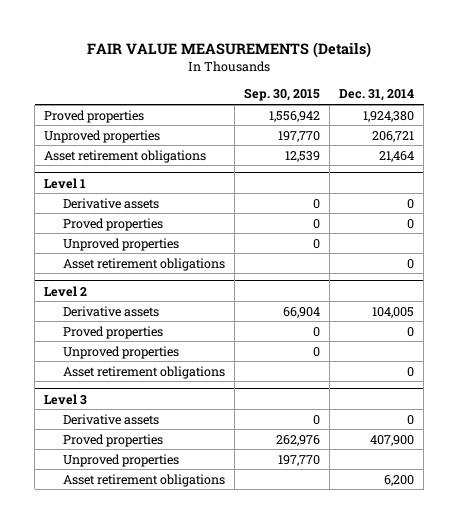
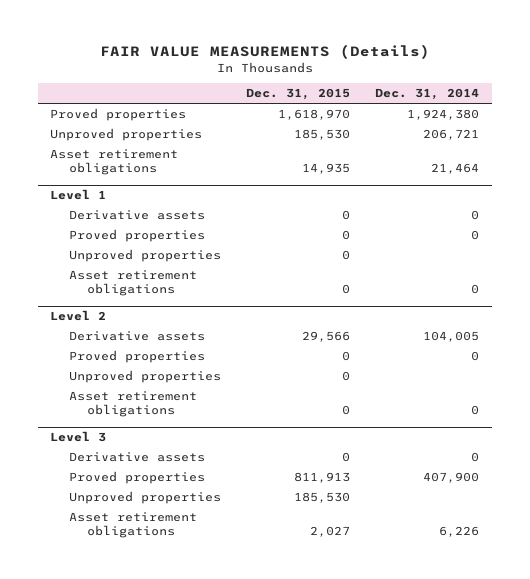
[244,88,321,102] Sep. 30, 2015 -> none
none -> [245,88,350,101] Dec. 31, 2015
[384,474,415,486] 6,200 -> [439,526,480,538] 6,226

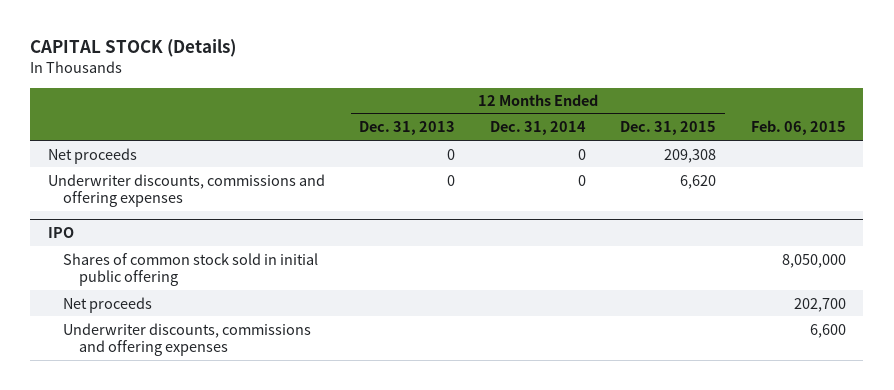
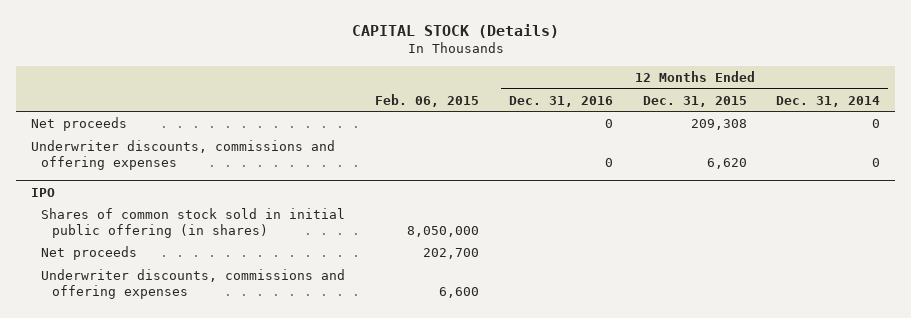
[359,121,456,136] Dec. 31, 2013 -> none
none -> [508,95,613,107] Dec. 31, 2016
[63,252,319,286] Shares of common stock sold in initial public offering -> [41,208,346,238] Shares of common stock sold in initial public offering (in shares)

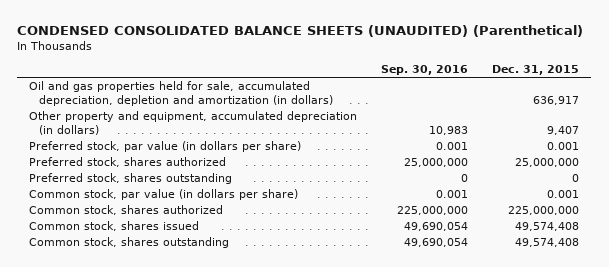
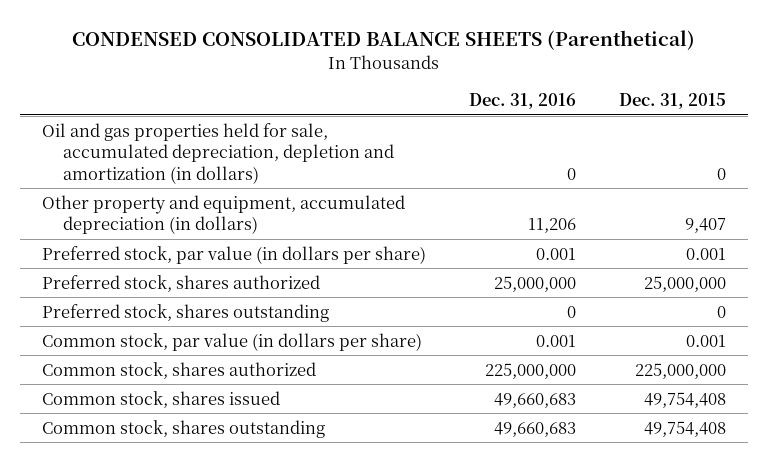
[17,24,584,37] CONDENSED CONSOLIDATED BALANCE SHEETS (UNAUDITED) (Parenthetical) -> [72,30,696,51] CONDENSED CONSOLIDATED BALANCE SHEETS (Parenthetical)
[381,65,469,76] Sep. 30, 2016 -> none
none -> [469,93,577,110] Dec. 31, 2016
[533,95,580,105] 636,917 -> [717,167,727,180] 0
[515,222,580,232] 49,574,408 -> [644,391,727,408] 49,754,408
[515,238,580,248] 49,574,408 -> [644,420,727,437] 49,754,408

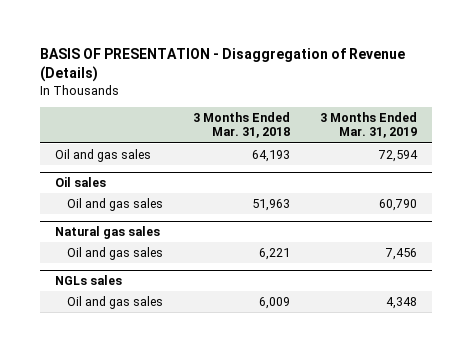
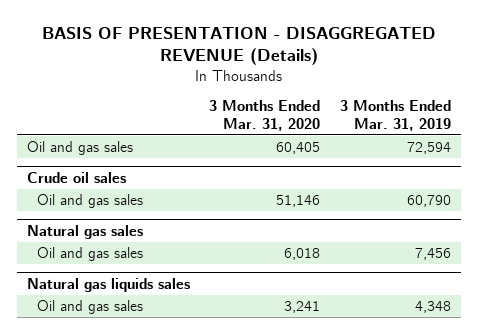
[40,48,406,83] BASIS OF PRESENTATION - Disaggregation of Revenue (Details) -> [41,27,436,66] BASIS OF PRESENTATION - DISAGGREGATED REVENUE (Details)
[193,112,291,139] 3 Months Ended Mar. 31, 2018 -> none
none -> [209,100,321,131] 3 Months Ended Mar. 31, 2020
[55,177,107,188] Oil sales -> [26,171,126,183] Crude oil sales
[55,275,123,286] NGLs sales -> [26,277,190,292] Natural gas liquids sales

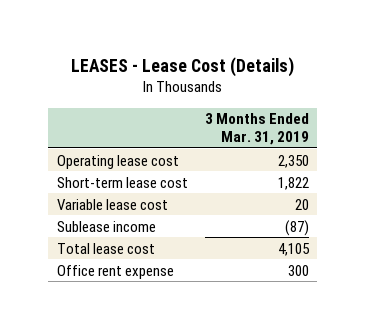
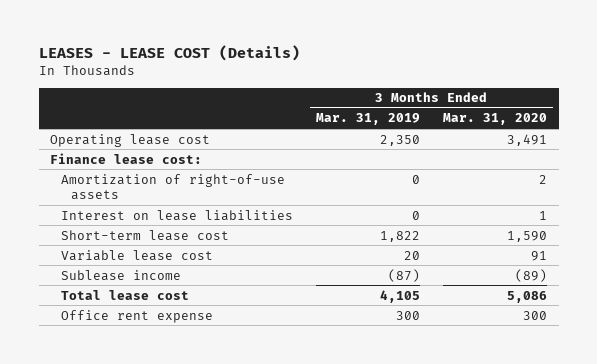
[70,57,294,78] LEASES - Lease Cost (Details) -> [38,45,300,62] LEASES - LEASE COST (Details)
none -> [443,113,548,126] Mar. 31, 2020
none -> [50,152,203,164] Finance lease cost:
none -> [60,173,285,201] Amortization of right-of-use assets
none -> [60,209,293,221] Interest on lease liabilities

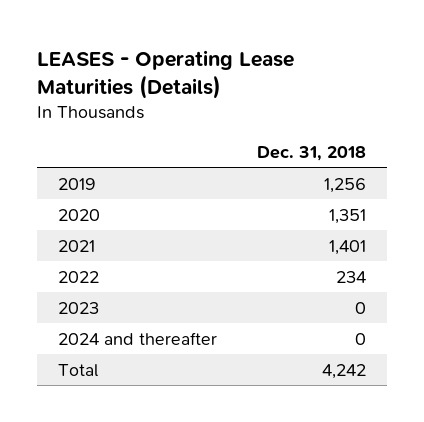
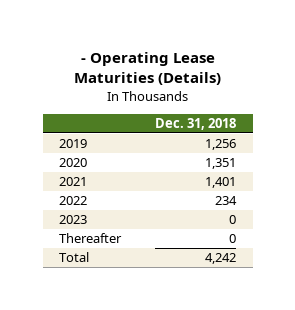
[37,49,295,99] LEASES - Operating Lease Maturities (Details) -> [73,51,221,85] - Operating Lease Maturities (Details)
[57,331,217,345] 2024 and thereafter -> [59,233,123,244] Thereafter

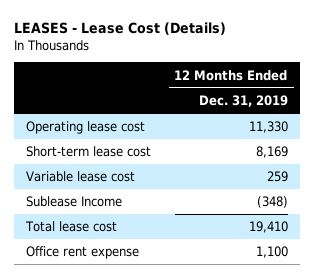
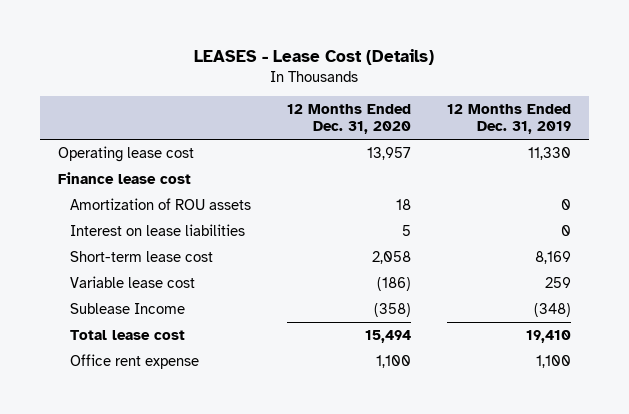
none -> [287,103,412,135] 12 Months Ended Dec. 31, 2020
none -> [57,171,191,184] Finance lease cost
none -> [69,197,251,210] Amortization of ROU assets
none -> [69,223,245,236] Interest on lease liabilities

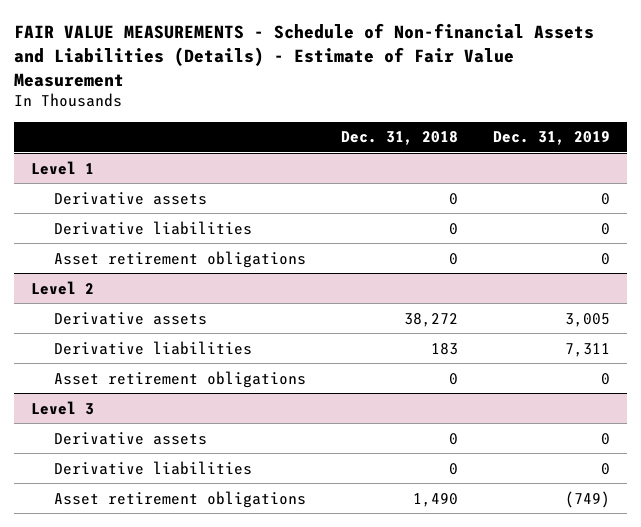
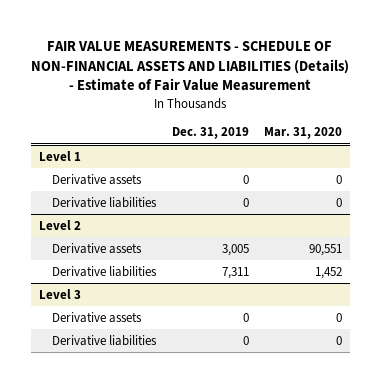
[13,22,594,87] FAIR VALUE MEASUREMENTS - Schedule of Non-financial Assets and Liabilities (Details) - Estimate of Fair Value Measurement -> [31,40,350,92] FAIR VALUE MEASUREMENTS - SCHEDULE OF NON-FINANCIAL ASSETS AND LIABILITIES (Details) - Estimate of Fair Value Measurement
[341,131,459,146] Dec. 31, 2018 -> none
none -> [264,127,343,140] Mar. 31, 2020
[54,250,307,268] Asset retirement obligations -> none
[54,370,307,388] Asset retirement obligations -> none
[54,490,307,508] Asset retirement obligations -> none

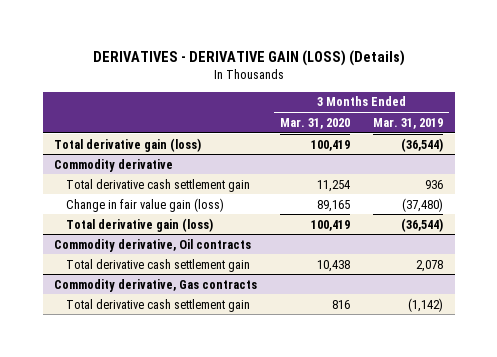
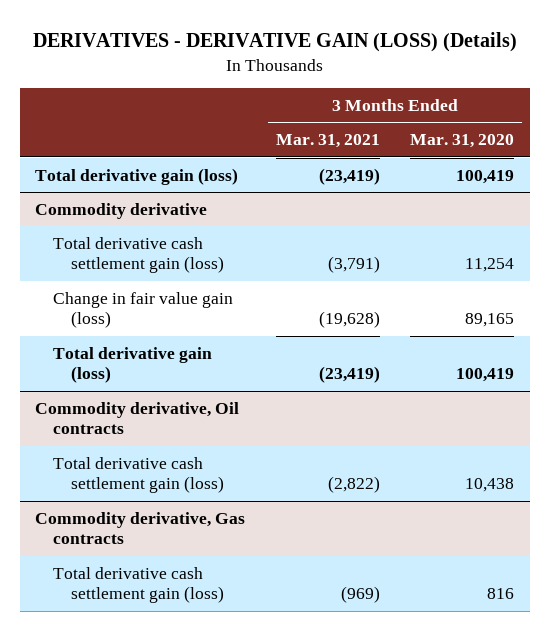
[373,117,444,129] Mar. 31, 2019 -> none
none -> [275,134,380,149] Mar. 31, 2021
[65,178,250,192] Total derivative cash settlement gain -> [53,236,225,274] Total derivative cash settlement gain (loss)
[65,258,250,272] Total derivative cash settlement gain -> [53,456,225,494] Total derivative cash settlement gain (loss)
[65,298,250,312] Total derivative cash settlement gain -> [53,566,225,604] Total derivative cash settlement gain (loss)

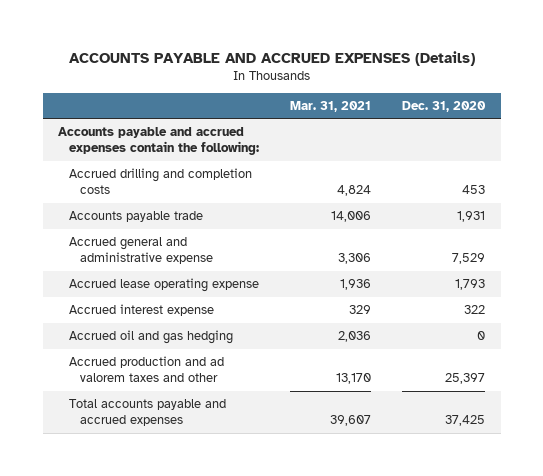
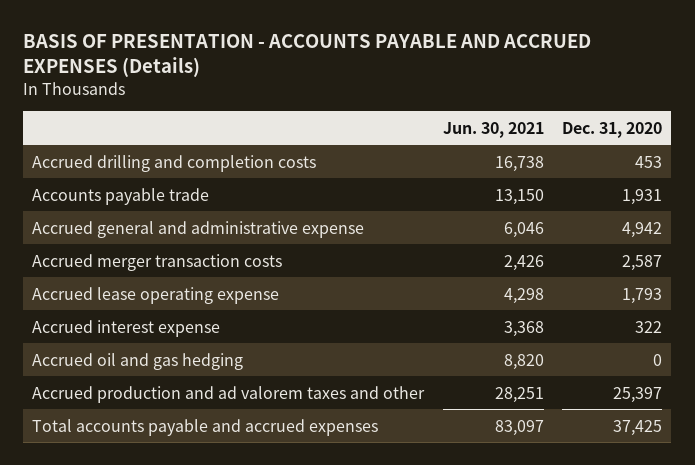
[68,50,475,66] ACCOUNTS PAYABLE AND ACCRUED EXPENSES (Details) -> [23,34,592,78] BASIS OF PRESENTATION - ACCOUNTS PAYABLE AND ACCRUED EXPENSES (Details)
[290,100,372,112] Mar. 31, 2021 -> none
none -> [442,121,544,138] Jun. 30, 2021
[58,127,260,155] Accounts payable and accrued expenses contain the following: -> none
[452,252,486,264] 7,529 -> [622,221,663,238] 4,942
none -> [32,253,283,271] Accrued merger transaction costs

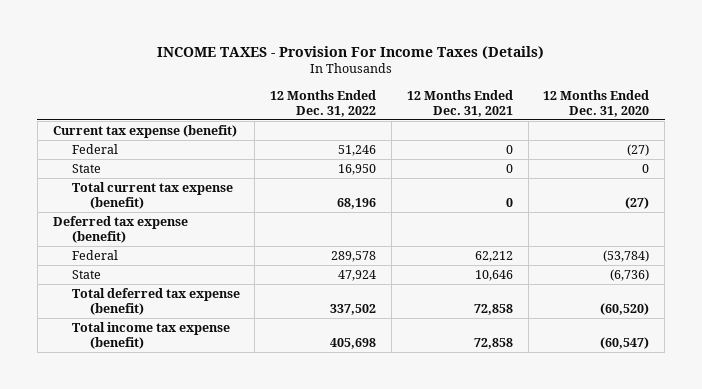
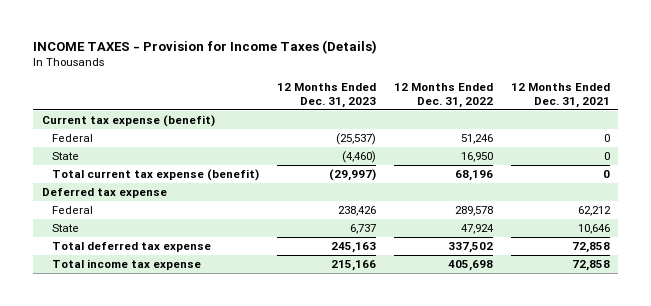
[157,45,545,59] INCOME TAXES - Provision For Income Taxes (Details) -> [32,39,377,54] INCOME TAXES - Provision for Income Taxes (Details)
[543,89,650,117] 12 Months Ended Dec. 31, 2020 -> none
none -> [277,82,377,108] 12 Months Ended Dec. 31, 2023
[52,215,188,243] Deferred tax expense (benefit) -> [41,188,167,199] Deferred tax expense
[71,287,240,315] Total deferred tax expense (benefit) -> [52,242,212,253] Total deferred tax expense
[71,321,230,349] Total income tax expense (benefit) -> [52,259,202,271] Total income tax expense

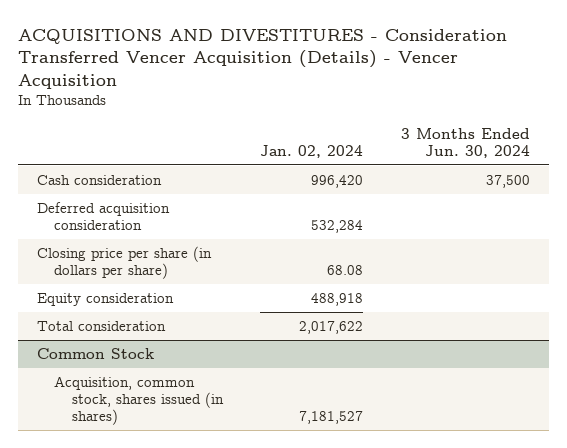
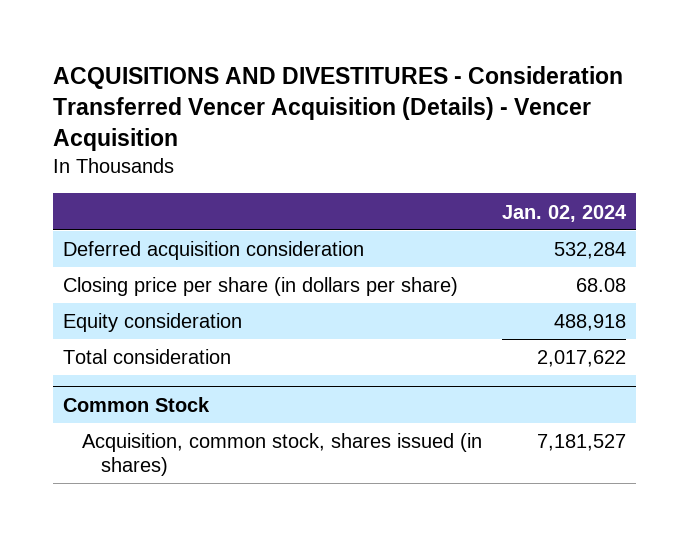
[400,127,530,158] 3 Months Ended Jun. 30, 2024 -> none
[37,175,163,186] Cash consideration -> none

